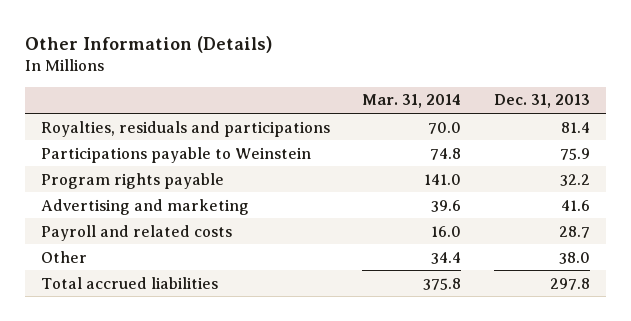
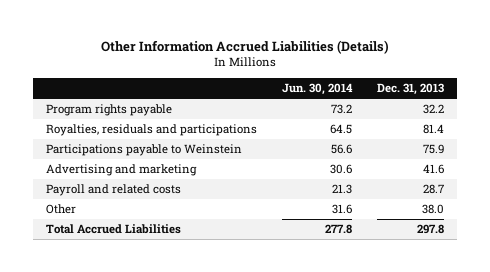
[24,35,272,53] Other Information (Details) -> [101,39,390,54] Other Information Accrued Liabilities (Details)
[362,94,462,109] Mar. 31, 2014 -> none
none -> [282,82,354,95] Jun. 30, 2014
[41,172,225,189] Program rights payable -> [45,104,172,117] Program rights payable
[41,276,219,289] Total accrued liabilities -> [45,224,181,235] Total Accrued Liabilities

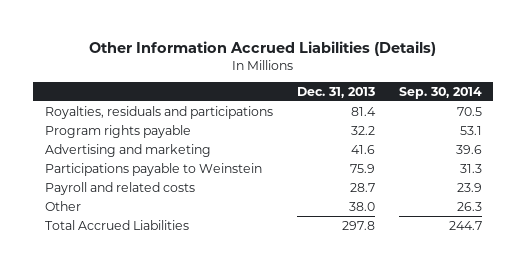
[282,82,354,95] Jun. 30, 2014 -> none
none -> [398,86,482,99] Sep. 30, 2014
[45,104,172,117] Program rights payable -> [45,124,192,138] Program rights payable
[45,144,242,157] Participations payable to Weinstein -> [45,162,263,176] Participations payable to Weinstein

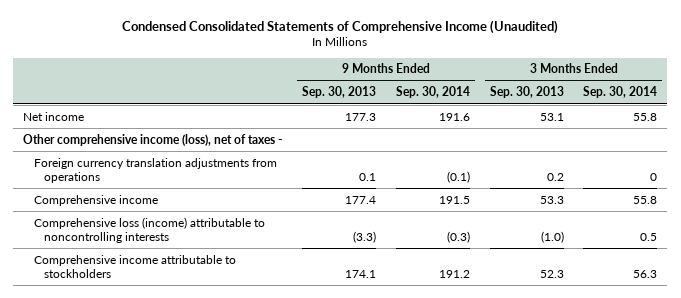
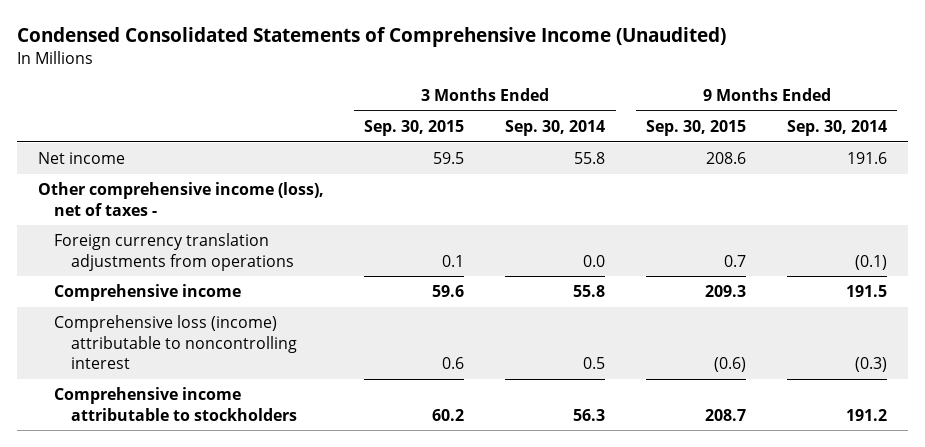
[302,86,377,99] Sep. 30, 2013 -> none
[489,86,564,99] Sep. 30, 2013 -> none
none -> [364,119,465,136] Sep. 30, 2015
none -> [646,119,747,136] Sep. 30, 2015
[650,172,658,181] 0 -> [583,254,606,267] 0.0
[33,216,265,243] Comprehensive loss (income) attributable to noncontrolling interests -> [54,315,297,370] Comprehensive loss (income) attributable to noncontrolling interest

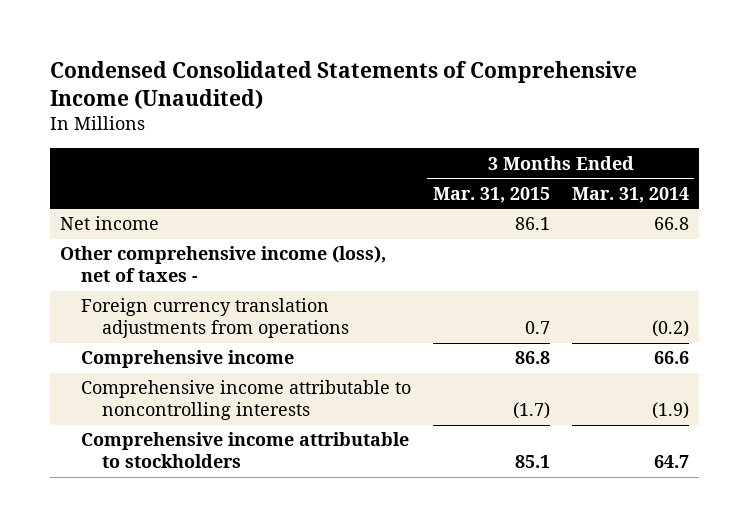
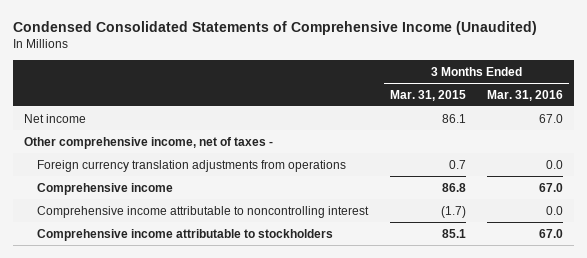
[571,186,689,203] Mar. 31, 2014 -> none
none -> [487,89,564,101] Mar. 31, 2016
[60,246,387,283] Other comprehensive income (loss), net of taxes - -> [23,136,273,149] Other comprehensive income, net of taxes -
[81,380,412,421] Comprehensive income attributable to noncontrolling interests -> [36,205,369,218] Comprehensive income attributable to noncontrolling interest

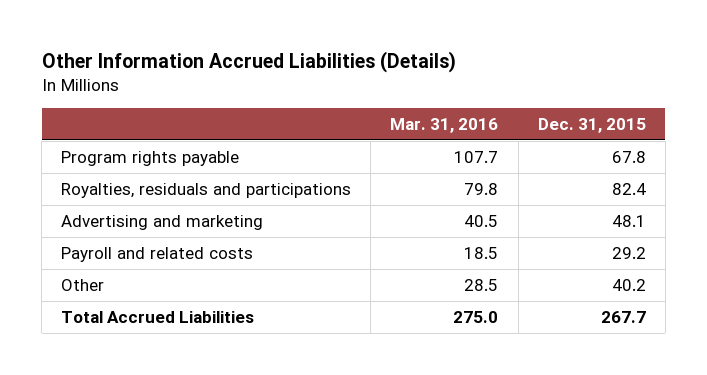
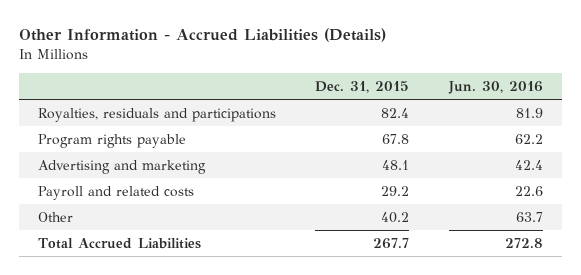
[41,50,456,73] Other Information Accrued Liabilities (Details) -> [18,28,386,43] Other Information - Accrued Liabilities (Details)
[390,117,499,133] Mar. 31, 2016 -> none
none -> [447,81,543,95] Jun. 30, 2016
[61,151,240,167] Program rights payable -> [38,133,187,148] Program rights payable

